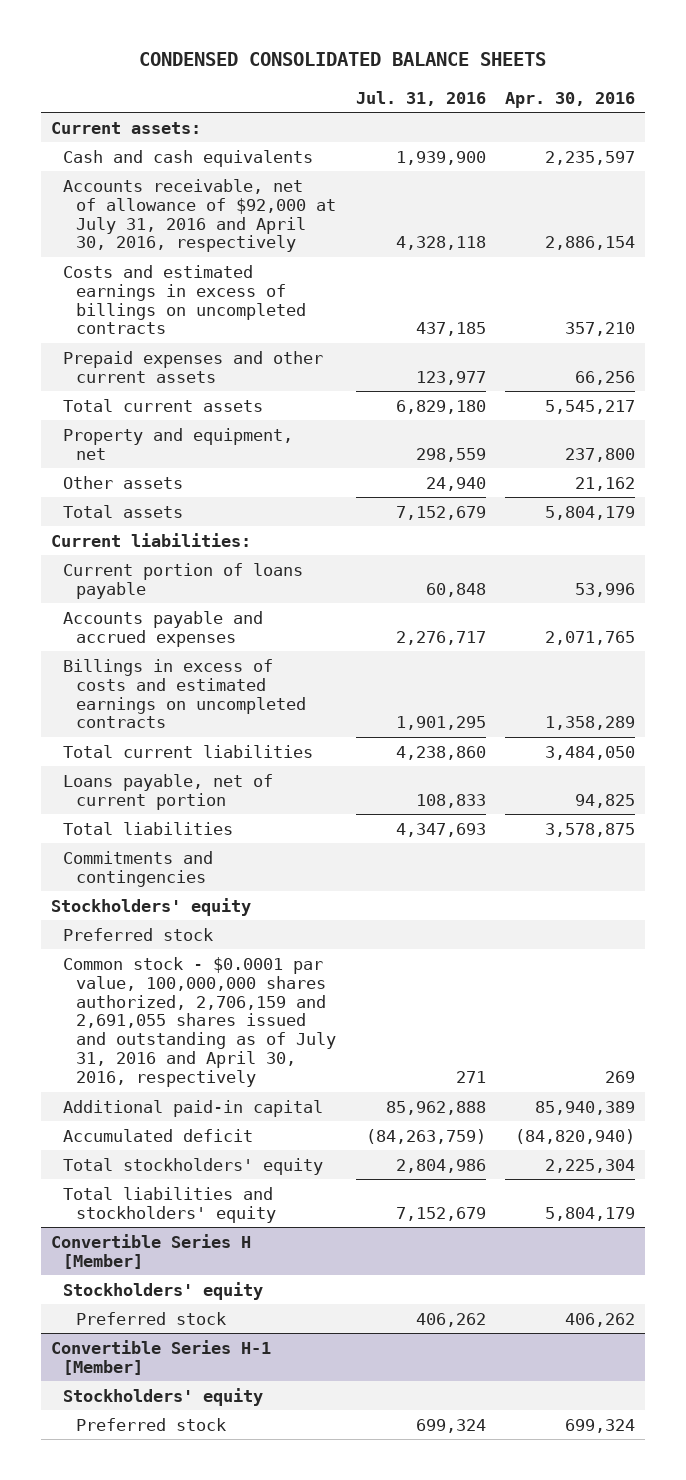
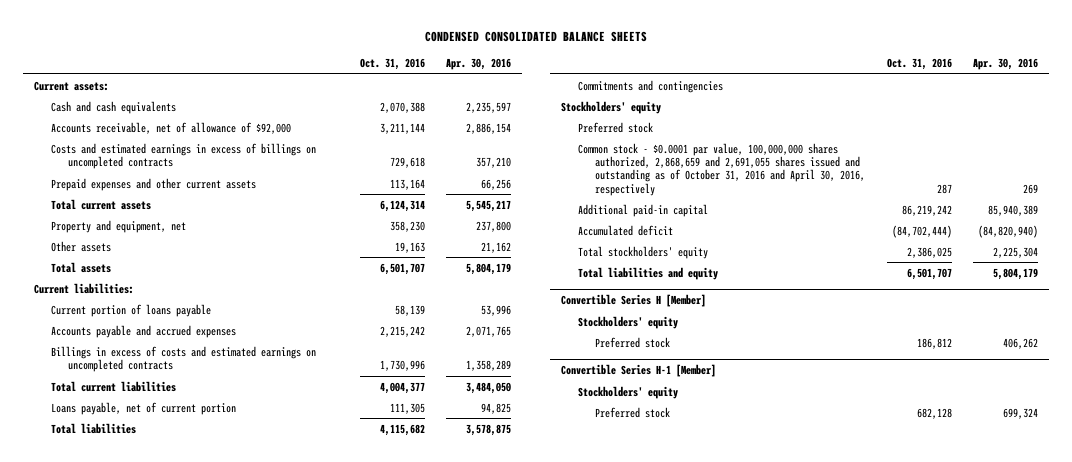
[355,90,486,106] Jul. 31, 2016 -> none
none -> [359,58,425,71] Oct. 31, 2016
[63,178,337,253] Accounts receivable, net of allowance of $92,000 at July 31, 2016 and April 30, 2016, respectively -> [51,121,292,134] Accounts receivable, net of allowance of $92,000
[63,956,337,1088] Common stock - $0.0001 par value, 100,000,000 shares authorized, 2,706,159 and 2,691,055 shares issued and outstanding as of July 31, 2016 and April 30, 2016, respectively -> [578,142,866,196] Common stock - $0.0001 par value, 100,000,000 shares authorized, 2,868,659 and 2,691,055 shares issued and outstanding as of October 31, 2016 and April 30, 2016, respectively
[63,1186,277,1223] Total liabilities and stockholders' equity -> [578,266,719,280] Total liabilities and equity

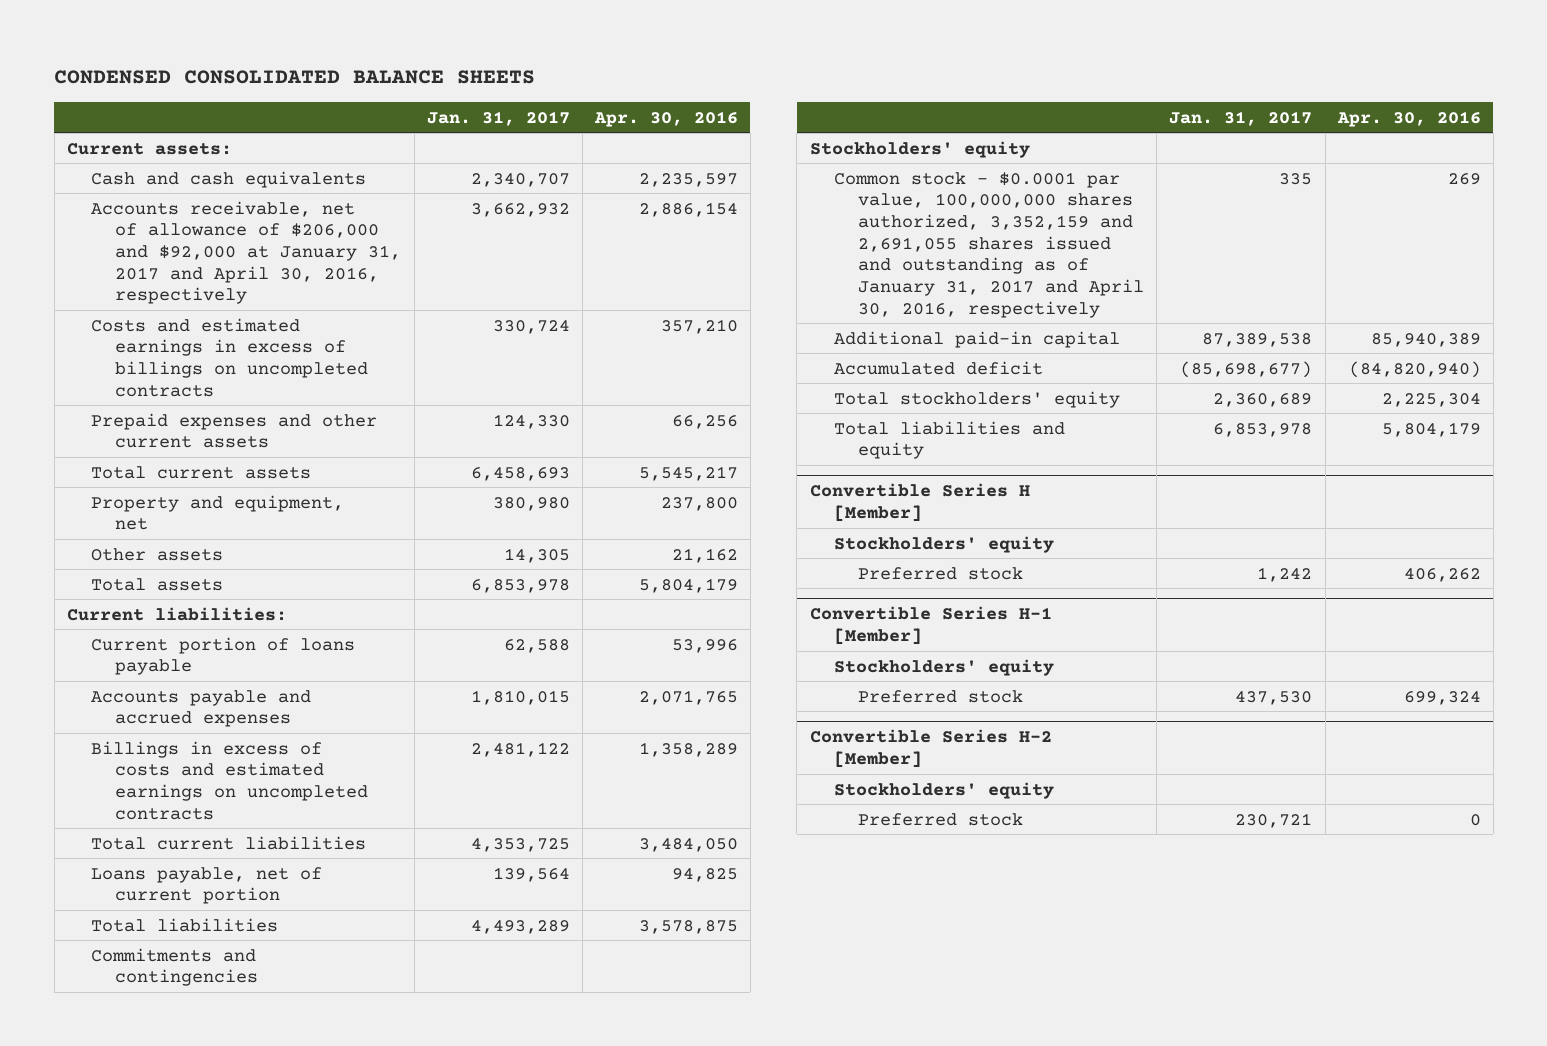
[359,58,425,71] Oct. 31, 2016 -> none
none -> [426,110,570,126] Jan. 31, 2017
[51,121,292,134] Accounts receivable, net of allowance of $92,000 -> [91,200,402,305] Accounts receivable, net of allowance of $206,000 and $92,000 at January 31, 2017 and April 30, 2016, respectively
[578,121,654,133] Preferred stock -> none
[578,142,866,196] Common stock - $0.0001 par value, 100,000,000 shares authorized, 2,868,659 and 2,691,055 shares issued and outstanding as of October 31, 2016 and April 30, 2016, respectively -> [833,171,1145,318] Common stock - $0.0001 par value, 100,000,000 shares authorized, 3,352,159 and 2,691,055 shares issued and outstanding as of January 31, 2017 and April 30, 2016, respectively
none -> [809,729,1052,769] Convertible Series H-2 [Member]
none -> [833,781,1054,799] Stockholders' equity
none -> [858,812,1024,826] Preferred stock

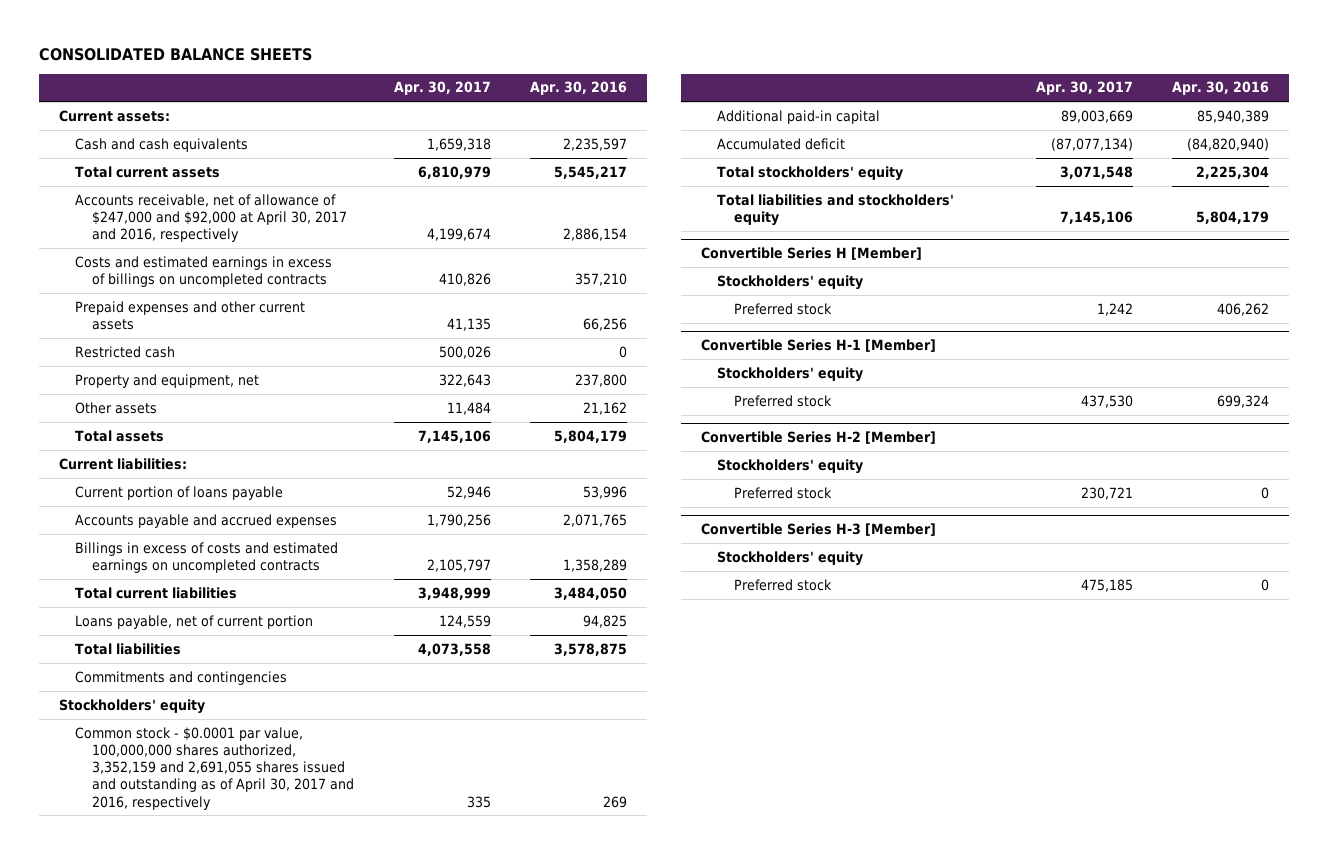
[54,70,536,85] CONDENSED CONSOLIDATED BALANCE SHEETS -> [38,48,312,62] CONSOLIDATED BALANCE SHEETS
[426,110,570,126] Jan. 31, 2017 -> none
none -> [393,81,491,96] Apr. 30, 2017
[91,465,312,479] Total current assets -> [75,165,221,178] Total current assets
[91,200,402,305] Accounts receivable, net of allowance of $206,000 and $92,000 at January 31, 2017 and April 30, 2016, respectively -> [75,193,348,243] Accounts receivable, net of allowance of $247,000 and $92,000 at April 30, 2017 and 2016, respectively
none -> [75,345,176,358] Restricted cash
[833,171,1145,318] Common stock - $0.0001 par value, 100,000,000 shares authorized, 3,352,159 and 2,691,055 shares issued and outstanding as of January 31, 2017 and April 30, 2016, respectively -> [75,726,355,810] Common stock - $0.0001 par value, 100,000,000 shares authorized, 3,352,159 and 2,691,055 shares issued and outstanding as of April 30, 2017 and 2016, respectively
[833,420,1065,460] Total liabilities and equity -> [717,193,955,226] Total liabilities and stockholders' equity
none -> [700,523,936,537] Convertible Series H-3 [Member]
none -> [717,550,864,566] Stockholders' equity
none -> [734,578,833,591] Preferred stock

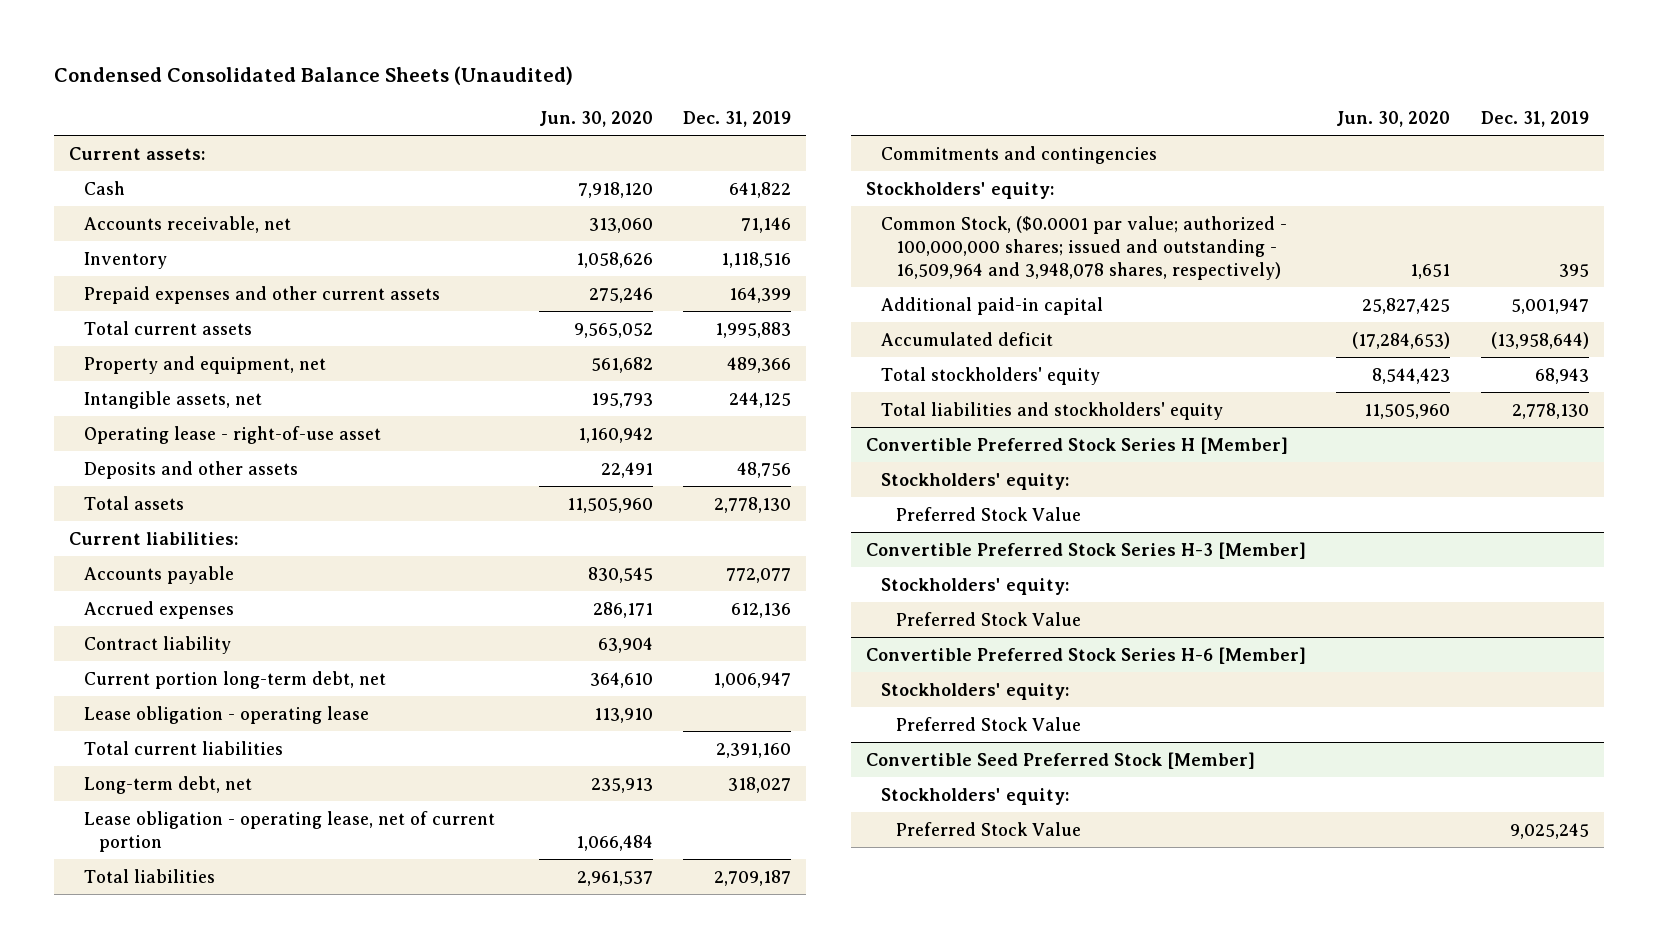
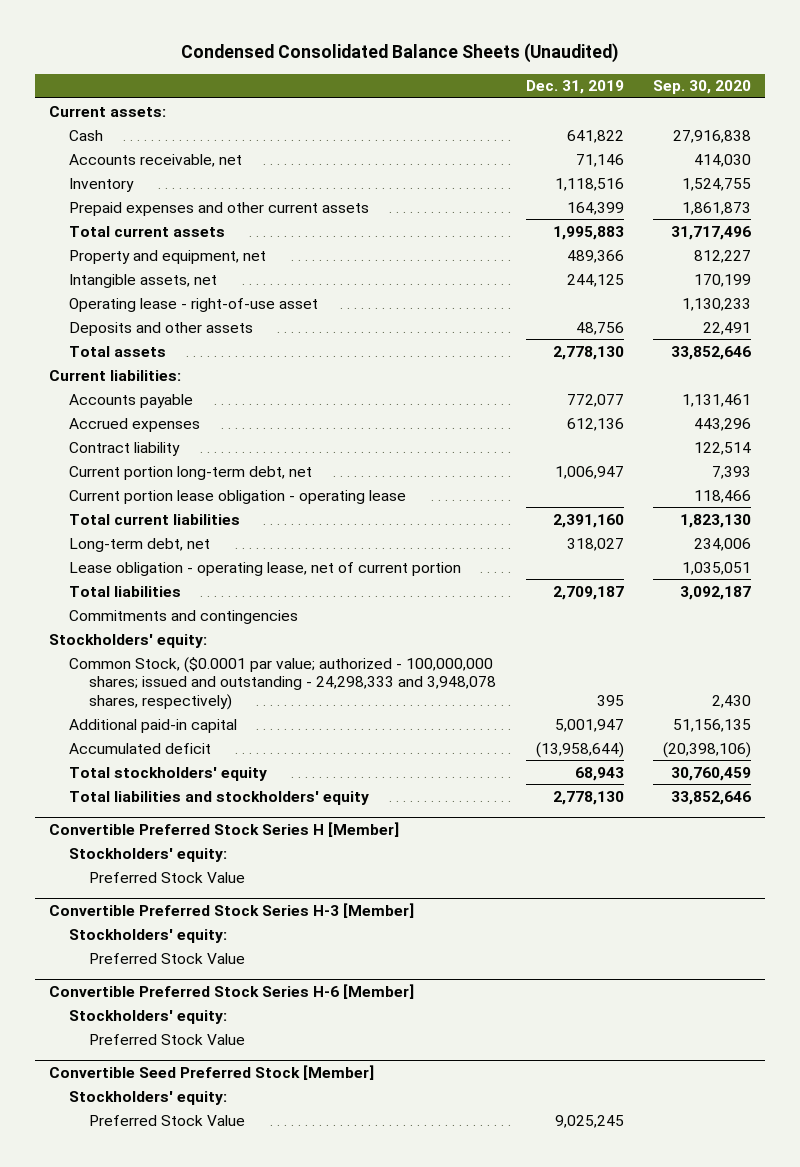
[538,110,653,127] Jun. 30, 2020 -> none
none -> [652,80,751,95] Sep. 30, 2020
[83,705,369,724] Lease obligation - operating lease -> [69,489,407,504] Current portion lease obligation - operating lease
[881,215,1288,281] Common Stock, ($0.0001 par value; authorized - 100,000,000 shares; issued and outstanding - 16,509,964 and 3,948,078 shares, respectively) -> [69,656,497,710] Common Stock, ($0.0001 par value; authorized - 100,000,000 shares; issued and outstanding - 24,298,333 and 3,948,078 shares, respectively)

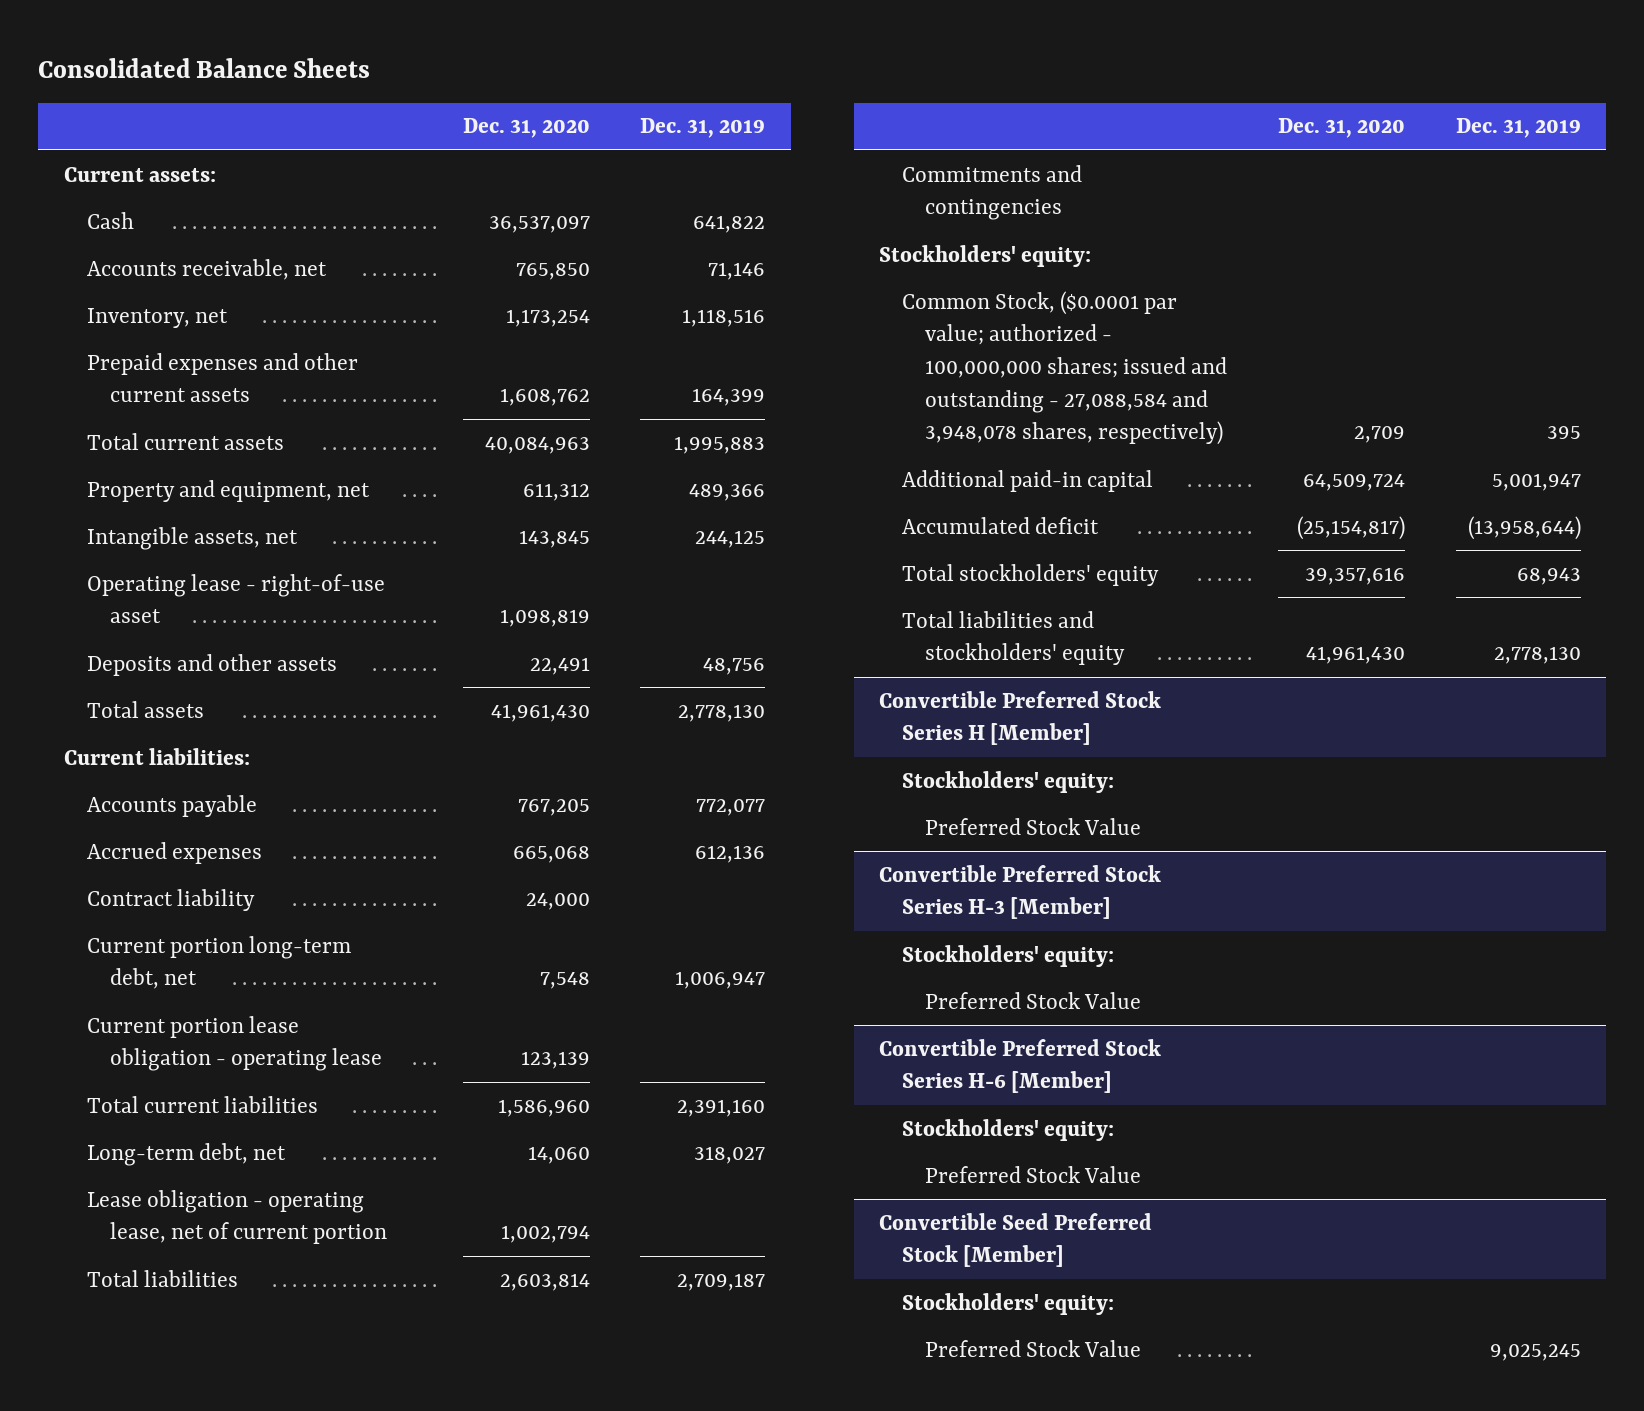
[180,43,618,64] Condensed Consolidated Balance Sheets (Unaudited) -> [38,57,371,78] Consolidated Balance Sheets
[652,80,751,95] Sep. 30, 2020 -> none
none -> [462,118,590,139] Dec. 31, 2020
[69,177,135,192] Inventory -> [86,307,228,328] Inventory, net
[69,656,497,710] Common Stock, ($0.0001 par value; authorized - 100,000,000 shares; issued and outstanding - 24,298,333 and 3,948,078 shares, respectively) -> [902,290,1228,446] Common Stock, ($0.0001 par value; authorized - 100,000,000 shares; issued and outstanding - 27,088,584 and 3,948,078 shares, respectively)

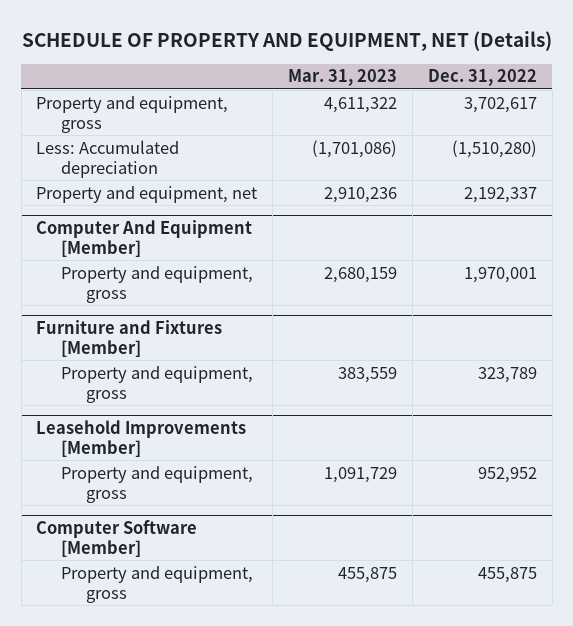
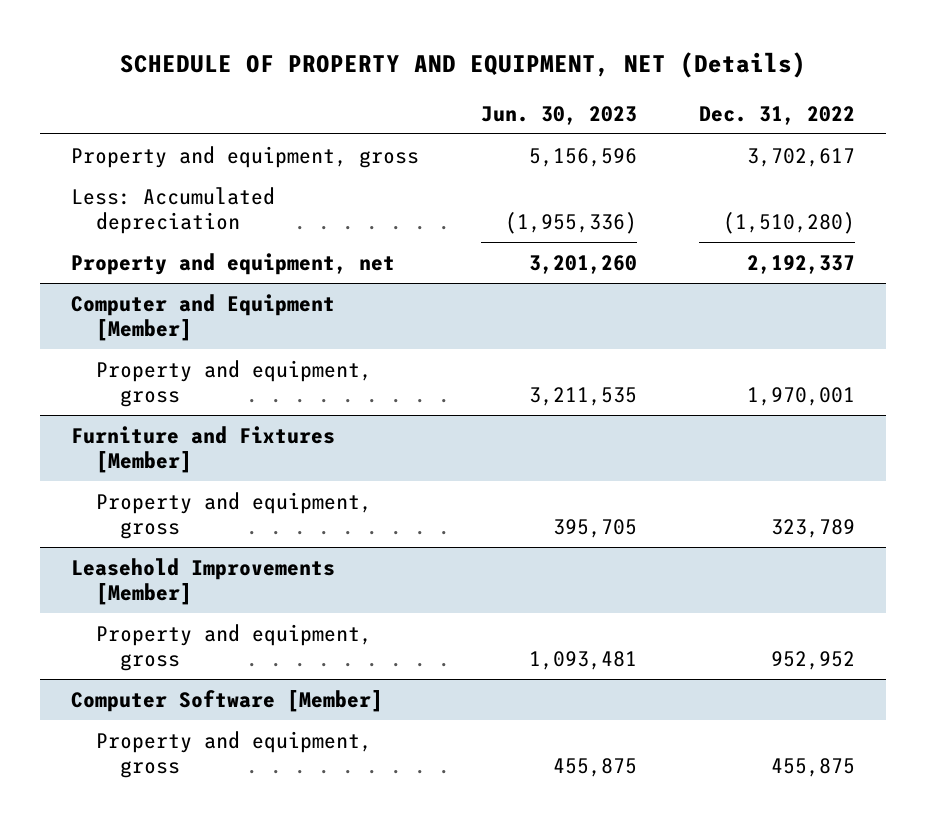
[288,69,398,87] Mar. 31, 2023 -> none
none -> [480,105,637,125] Jun. 30, 2023
[36,219,253,257] Computer And Equipment [Member] -> [70,293,335,342] Computer and Equipment [Member]

